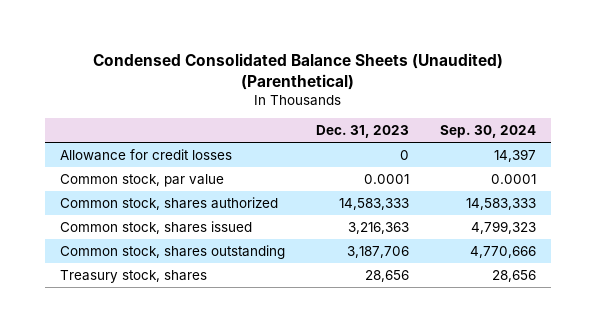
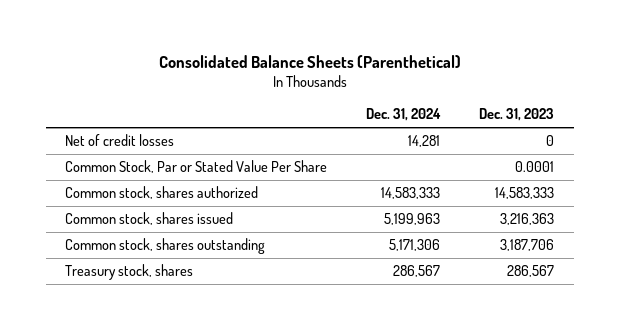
[93,52,504,90] Condensed Consolidated Balance Sheets (Unaudited) (Parenthetical) -> [158,54,461,68] Consolidated Balance Sheets (Parenthetical)
[440,125,537,139] Sep. 30, 2024 -> none
none -> [366,108,442,122] Dec. 31, 2024
[60,148,233,161] Allowance for credit losses -> [65,134,175,147] Net of credit losses
[60,173,225,187] Common stock, par value -> [65,160,328,174] Common Stock, Par or Stated Value Per Share
[365,269,410,282] 28,656 -> [507,265,555,278] 286,567

